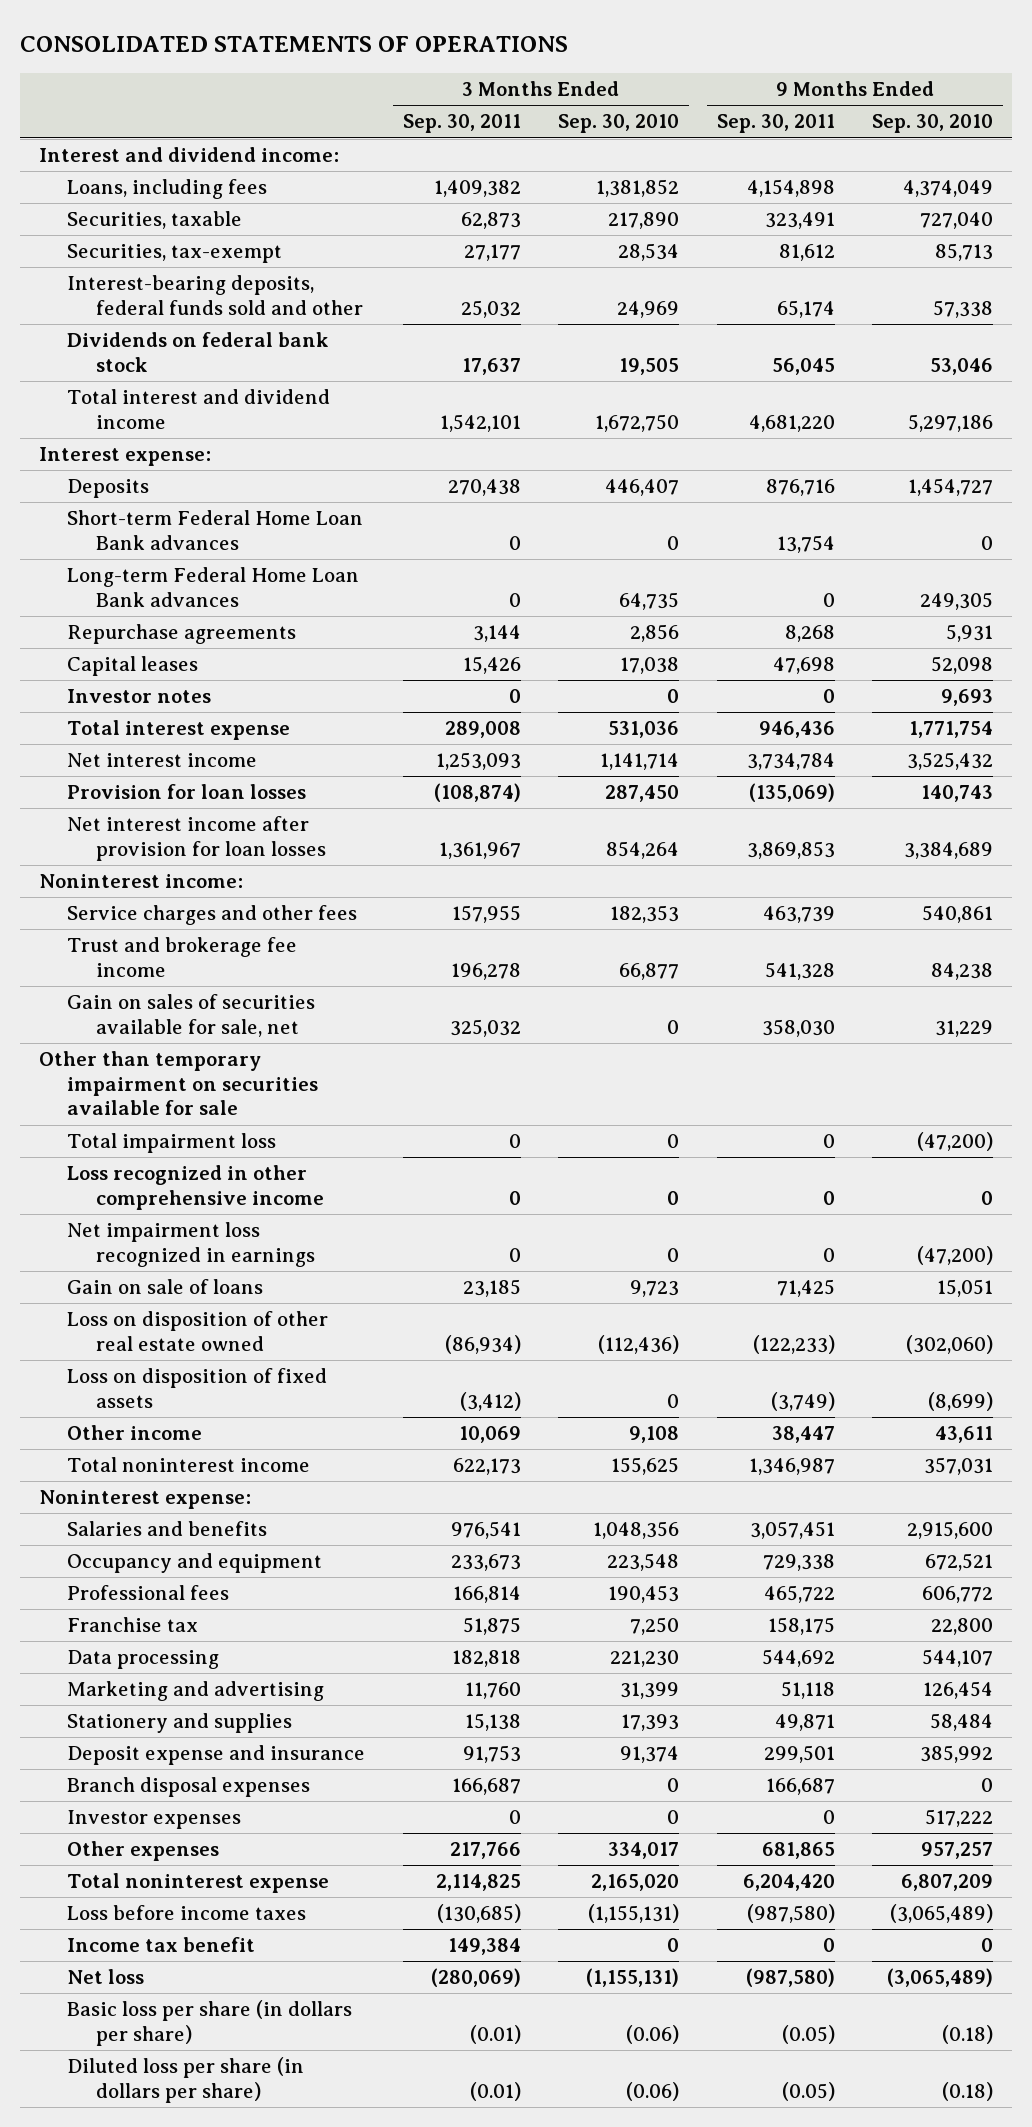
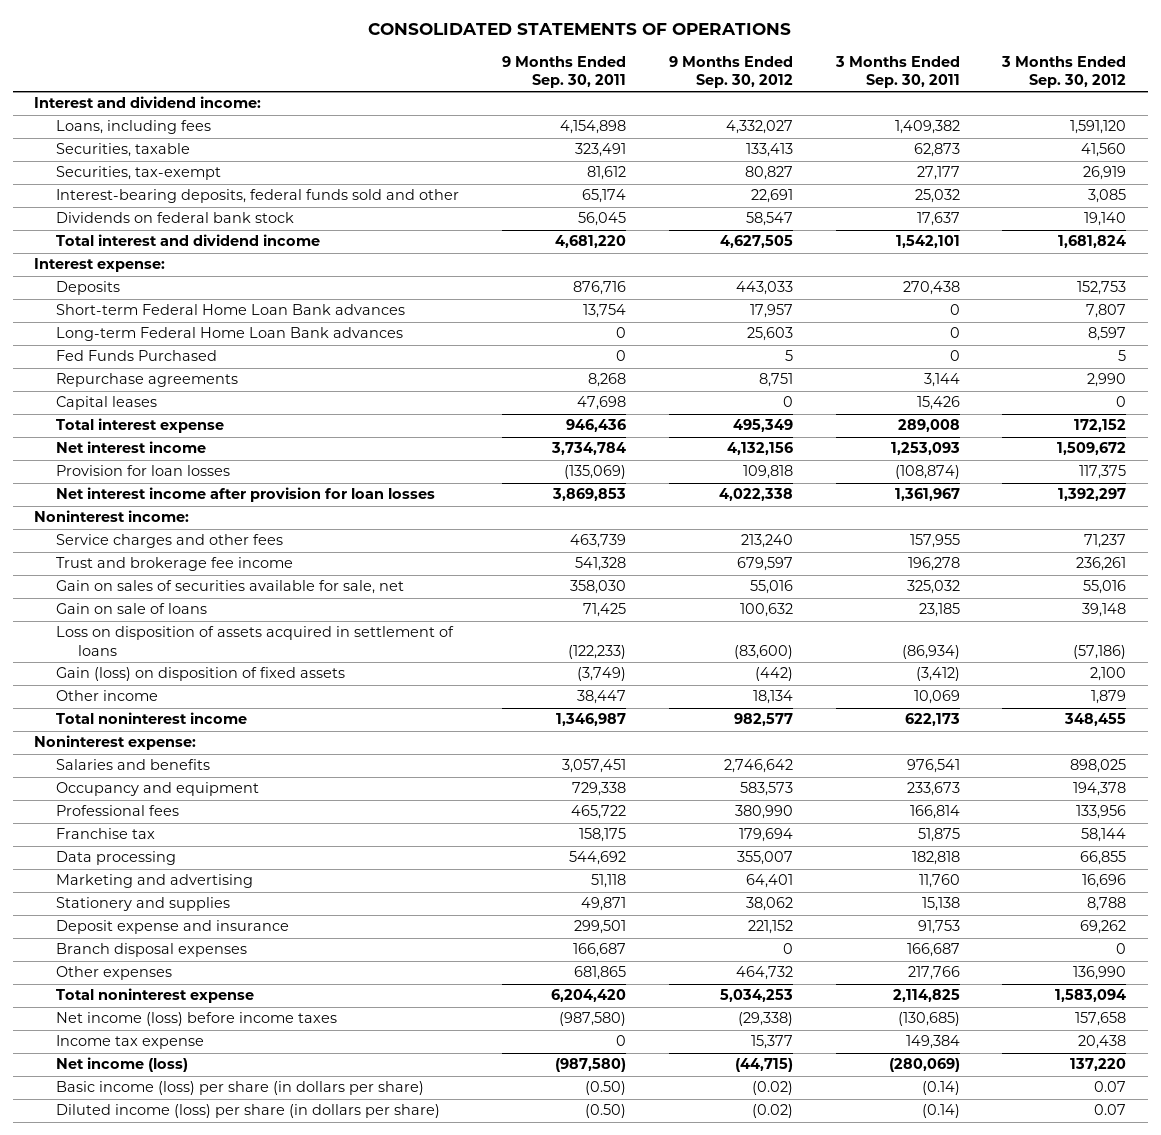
[558,114,680,134] Sep. 30, 2010 -> none
[872,114,994,134] Sep. 30, 2010 -> none
none -> [668,55,793,89] 9 Months Ended Sep. 30, 2012
none -> [1001,55,1127,89] 3 Months Ended Sep. 30, 2012
none -> [55,350,217,362] Fed Funds Purchased
[67,689,212,704] Investor notes -> none
[38,1051,319,1116] Other than temporary impairment on securities available for sale -> none
[67,1133,277,1154] Total impairment loss -> none
[67,1165,325,1210] Loss recognized in other comprehensive income -> none
[67,1222,316,1267] Net impairment loss recognized in earnings -> none
[67,1311,329,1351] Loss on disposition of other real estate owned -> [55,626,454,656] Loss on disposition of assets acquired in settlement of loans
[67,1368,328,1408] Loss on disposition of fixed assets -> [55,667,345,682] Gain (loss) on disposition of fixed assets
[67,1810,242,1830] Investor expenses -> none
[67,1905,307,1921] Loss before income taxes -> [55,1012,337,1027] Net income (loss) before income taxes
[67,1937,256,1953] Income tax benefit -> [55,1035,204,1050] Income tax expense
[67,1969,145,1985] Net loss -> [55,1057,188,1073] Net income (loss)
[67,2000,353,2046] Basic loss per share (in dollars per share) -> [55,1081,424,1096] Basic income (loss) per share (in dollars per share)
[469,2024,521,2044] (0.01) -> [921,1081,960,1096] (0.14)
[781,2024,835,2044] (0.05) -> [584,1081,626,1096] (0.50)
[67,2057,305,2103] Diluted loss per share (in dollars per share) -> [55,1104,440,1119] Diluted income (loss) per share (in dollars per share)
[469,2081,521,2101] (0.01) -> [921,1104,960,1119] (0.14)
[781,2081,835,2101] (0.05) -> [584,1104,626,1119] (0.50)

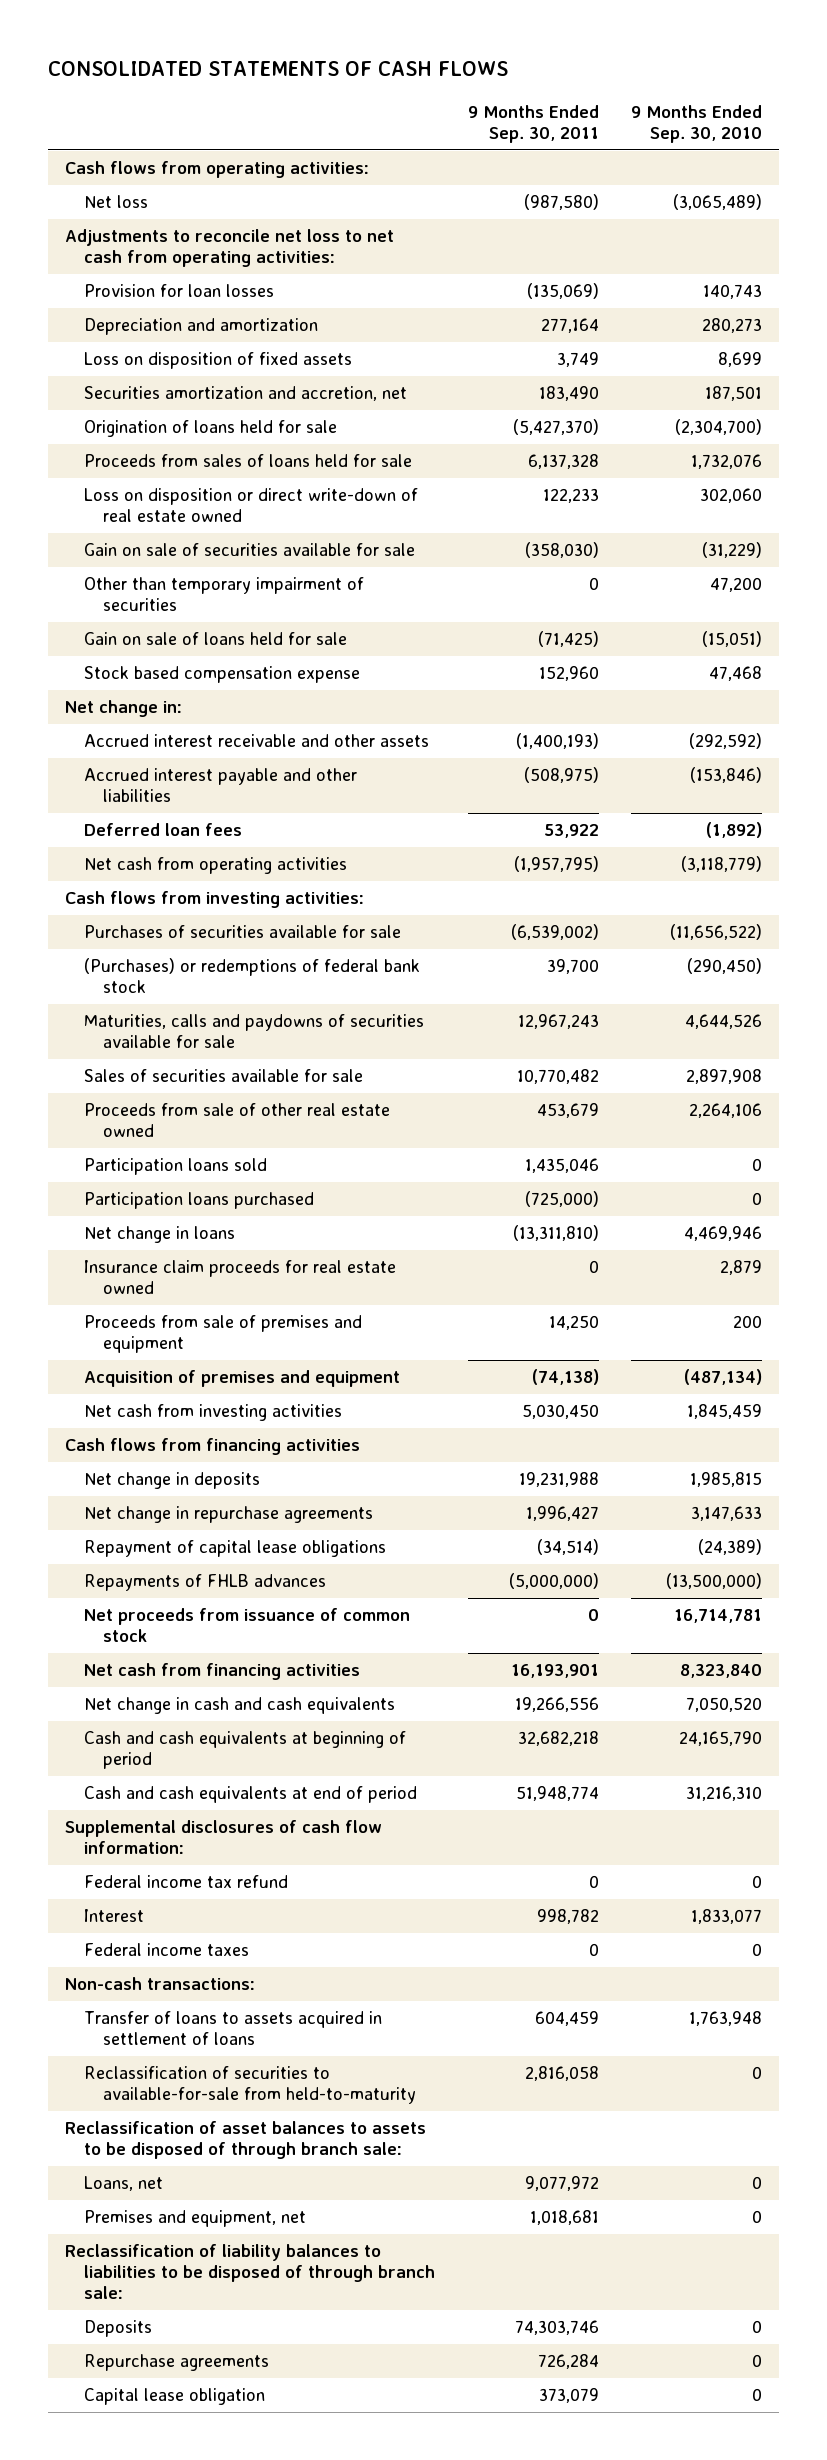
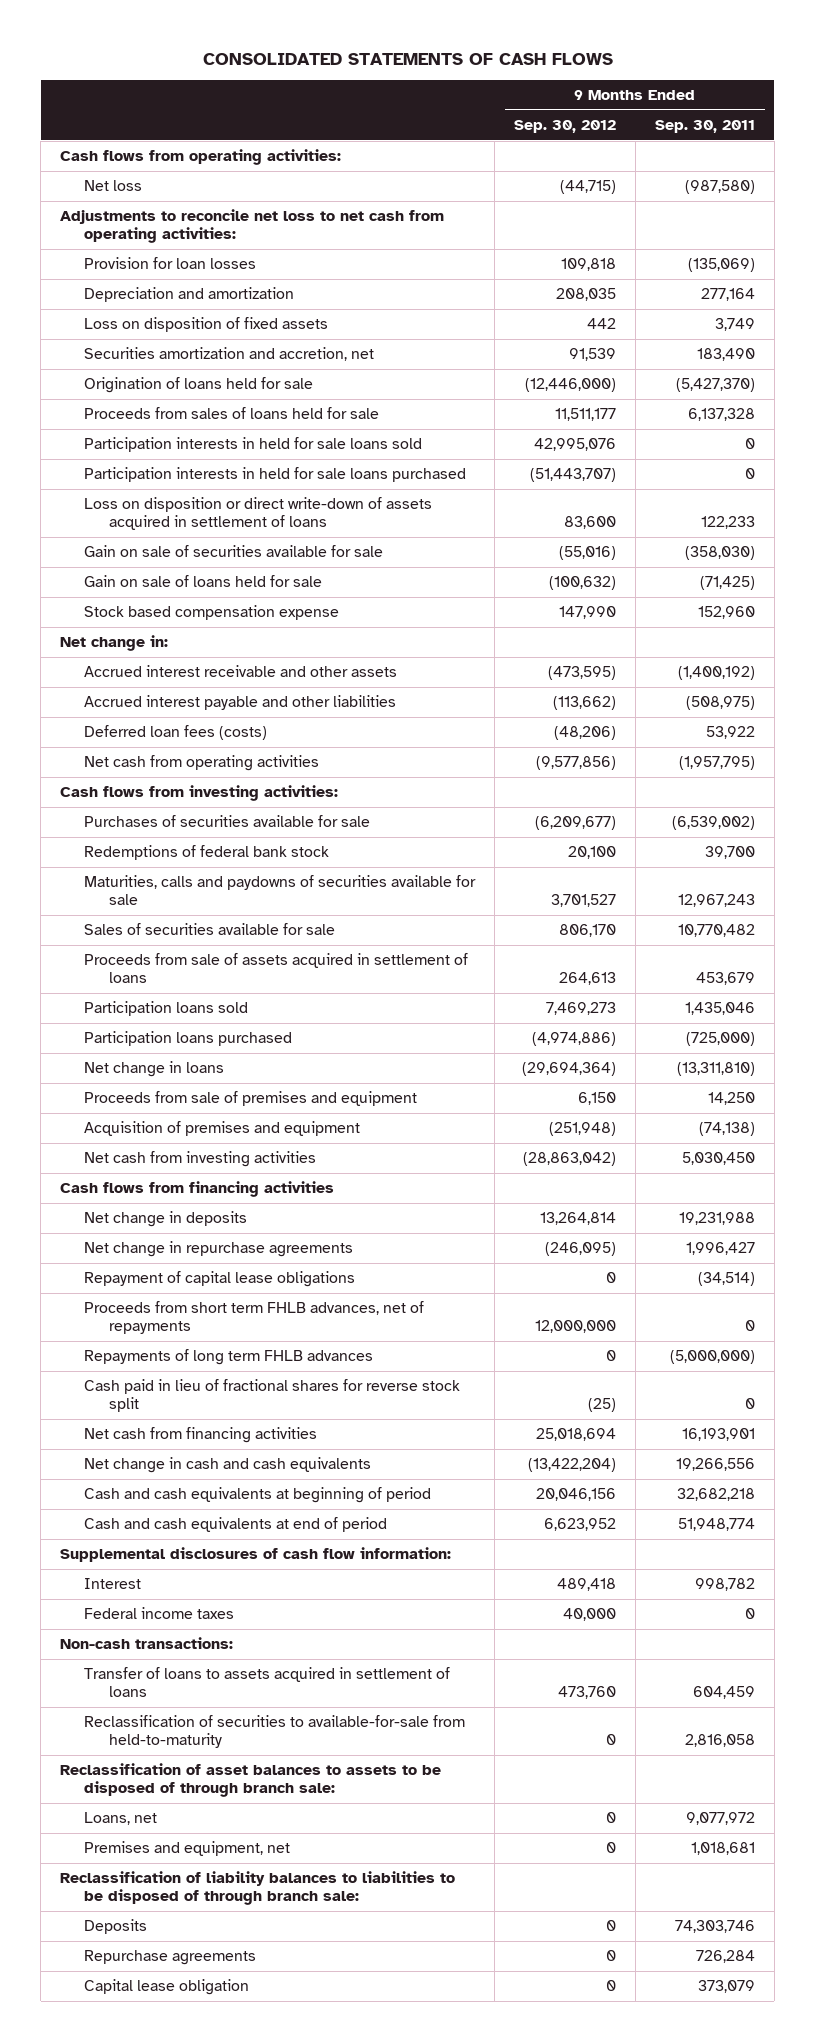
[631,104,763,143] 9 Months Ended Sep. 30, 2010 -> none
none -> [514,119,617,133] Sep. 30, 2012
none -> [84,437,423,453] Participation interests in held for sale loans sold
none -> [84,467,467,483] Participation interests in held for sale loans purchased
[83,488,418,523] Loss on disposition or direct write-down of real estate owned -> [84,497,433,530] Loss on disposition or direct write-down of assets acquired in settlement of loans
[83,577,364,612] Other than temporary impairment of securities -> none
[515,733,599,750] (1,400,193) -> [678,666,756,681] (1,400,192)
[83,823,242,837] Deferred loan fees -> [84,725,268,741] Deferred loan fees (costs)
[83,958,420,994] (Purchases) or redemptions of federal bank stock -> [84,845,330,861] Redemptions of federal bank stock
[83,1103,390,1138] Proceeds from sale of other real estate owned -> [84,953,469,983] Proceeds from sale of assets acquired in settlement of loans
[83,1260,396,1295] Insurance claim proceeds for real estate owned -> none
[83,1608,410,1643] Net proceeds from issuance of common stock -> none
none -> [84,1301,425,1334] Proceeds from short term FHLB advances, net of repayments
[83,1574,326,1592] Repayments of FHLB advances -> [84,1349,374,1366] Repayments of long term FHLB advances
none -> [84,1379,461,1412] Cash paid in lieu of fractional shares for reverse stock split
[83,1875,288,1889] Federal income tax refund -> none

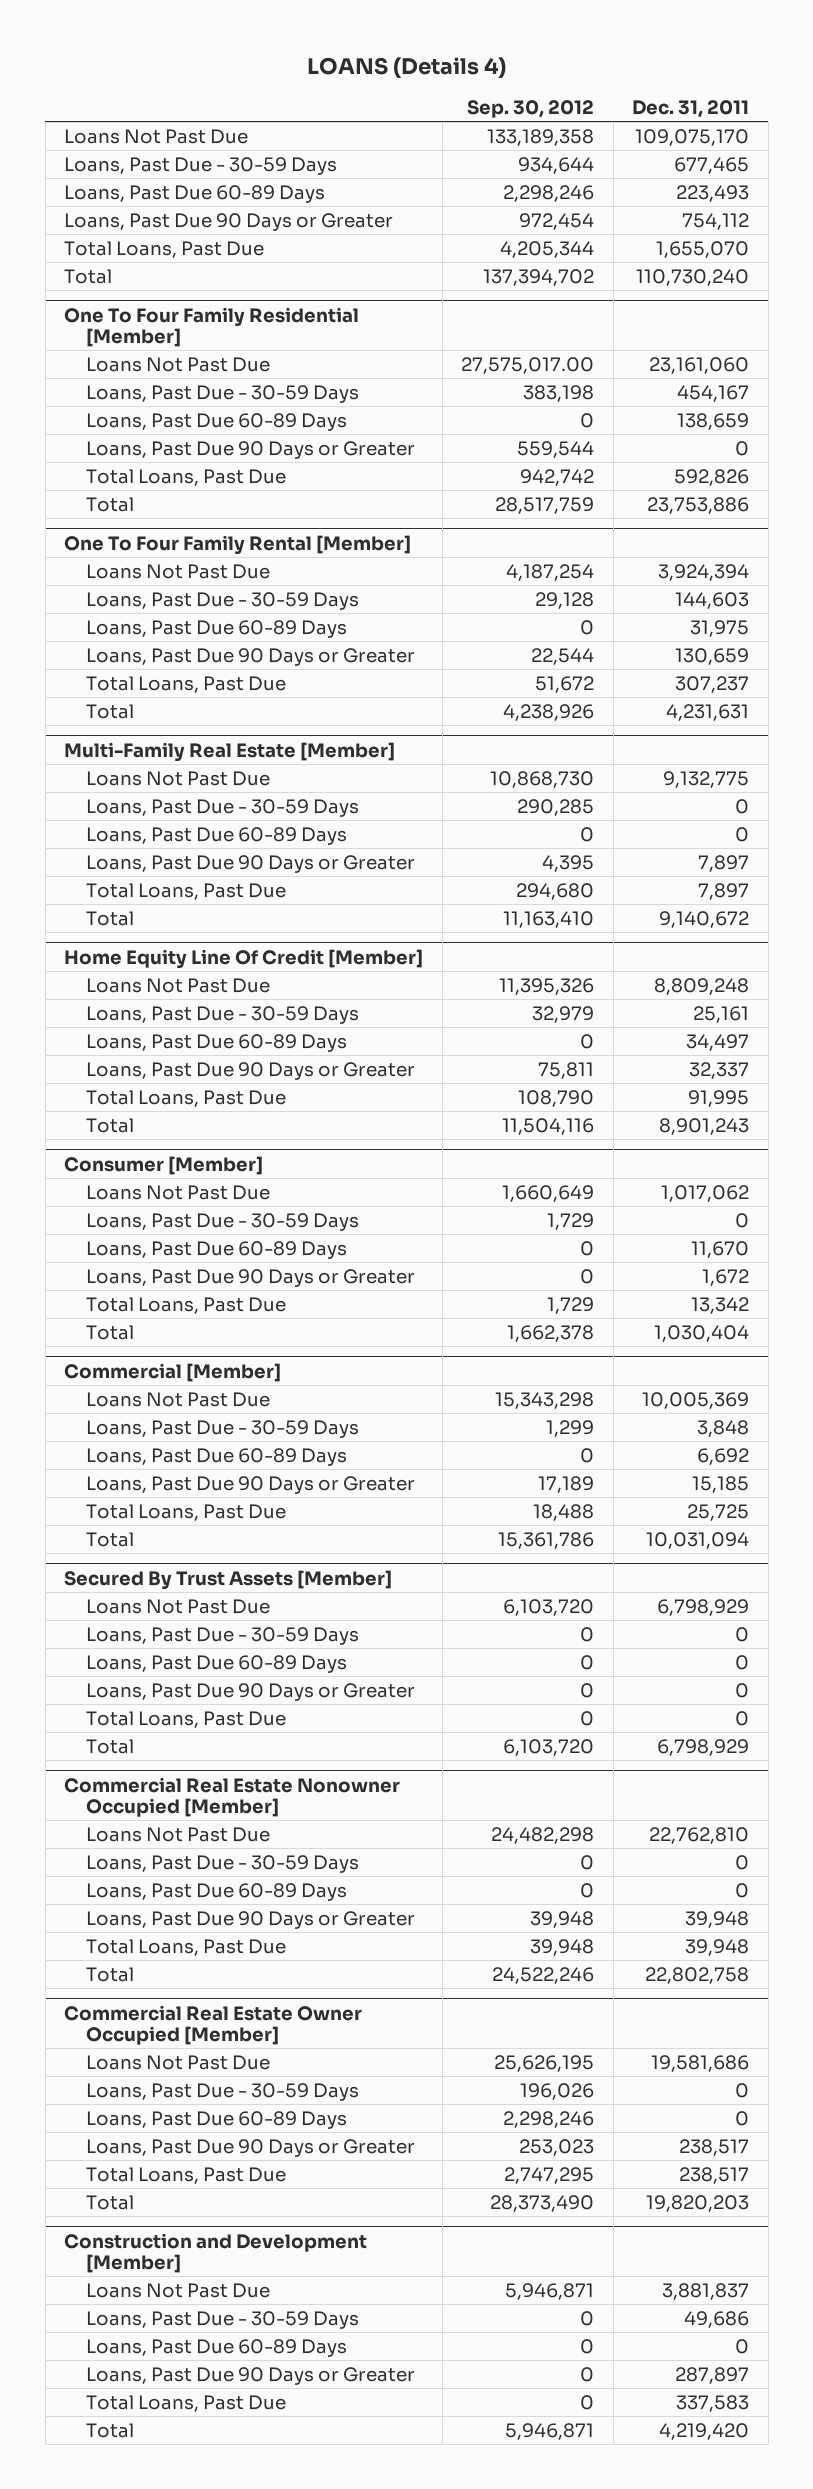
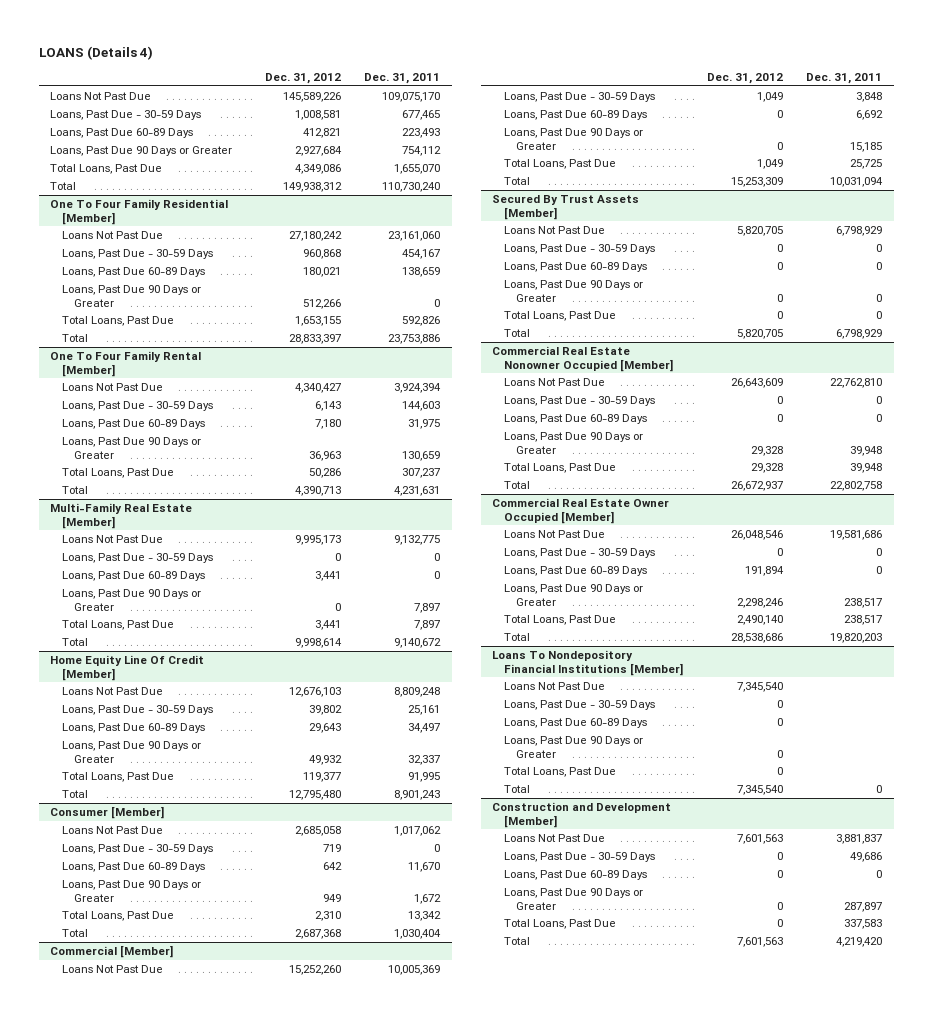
[467,99,595,118] Sep. 30, 2012 -> none
none -> [264,73,341,85] Dec. 31, 2012
none -> [492,649,684,676] Loans To Nondepository Financial Institutions [Member]
none -> [504,681,606,690] Loans Not Past Due
none -> [504,699,656,710] Loans, Past Due - 30-59 Days
none -> [504,717,648,728] Loans, Past Due 60-89 Days
none -> [504,735,644,758] Loans, Past Due 90 Days or Greater
none -> [504,766,617,777] Total Loans, Past Due
none -> [504,784,531,793] Total

